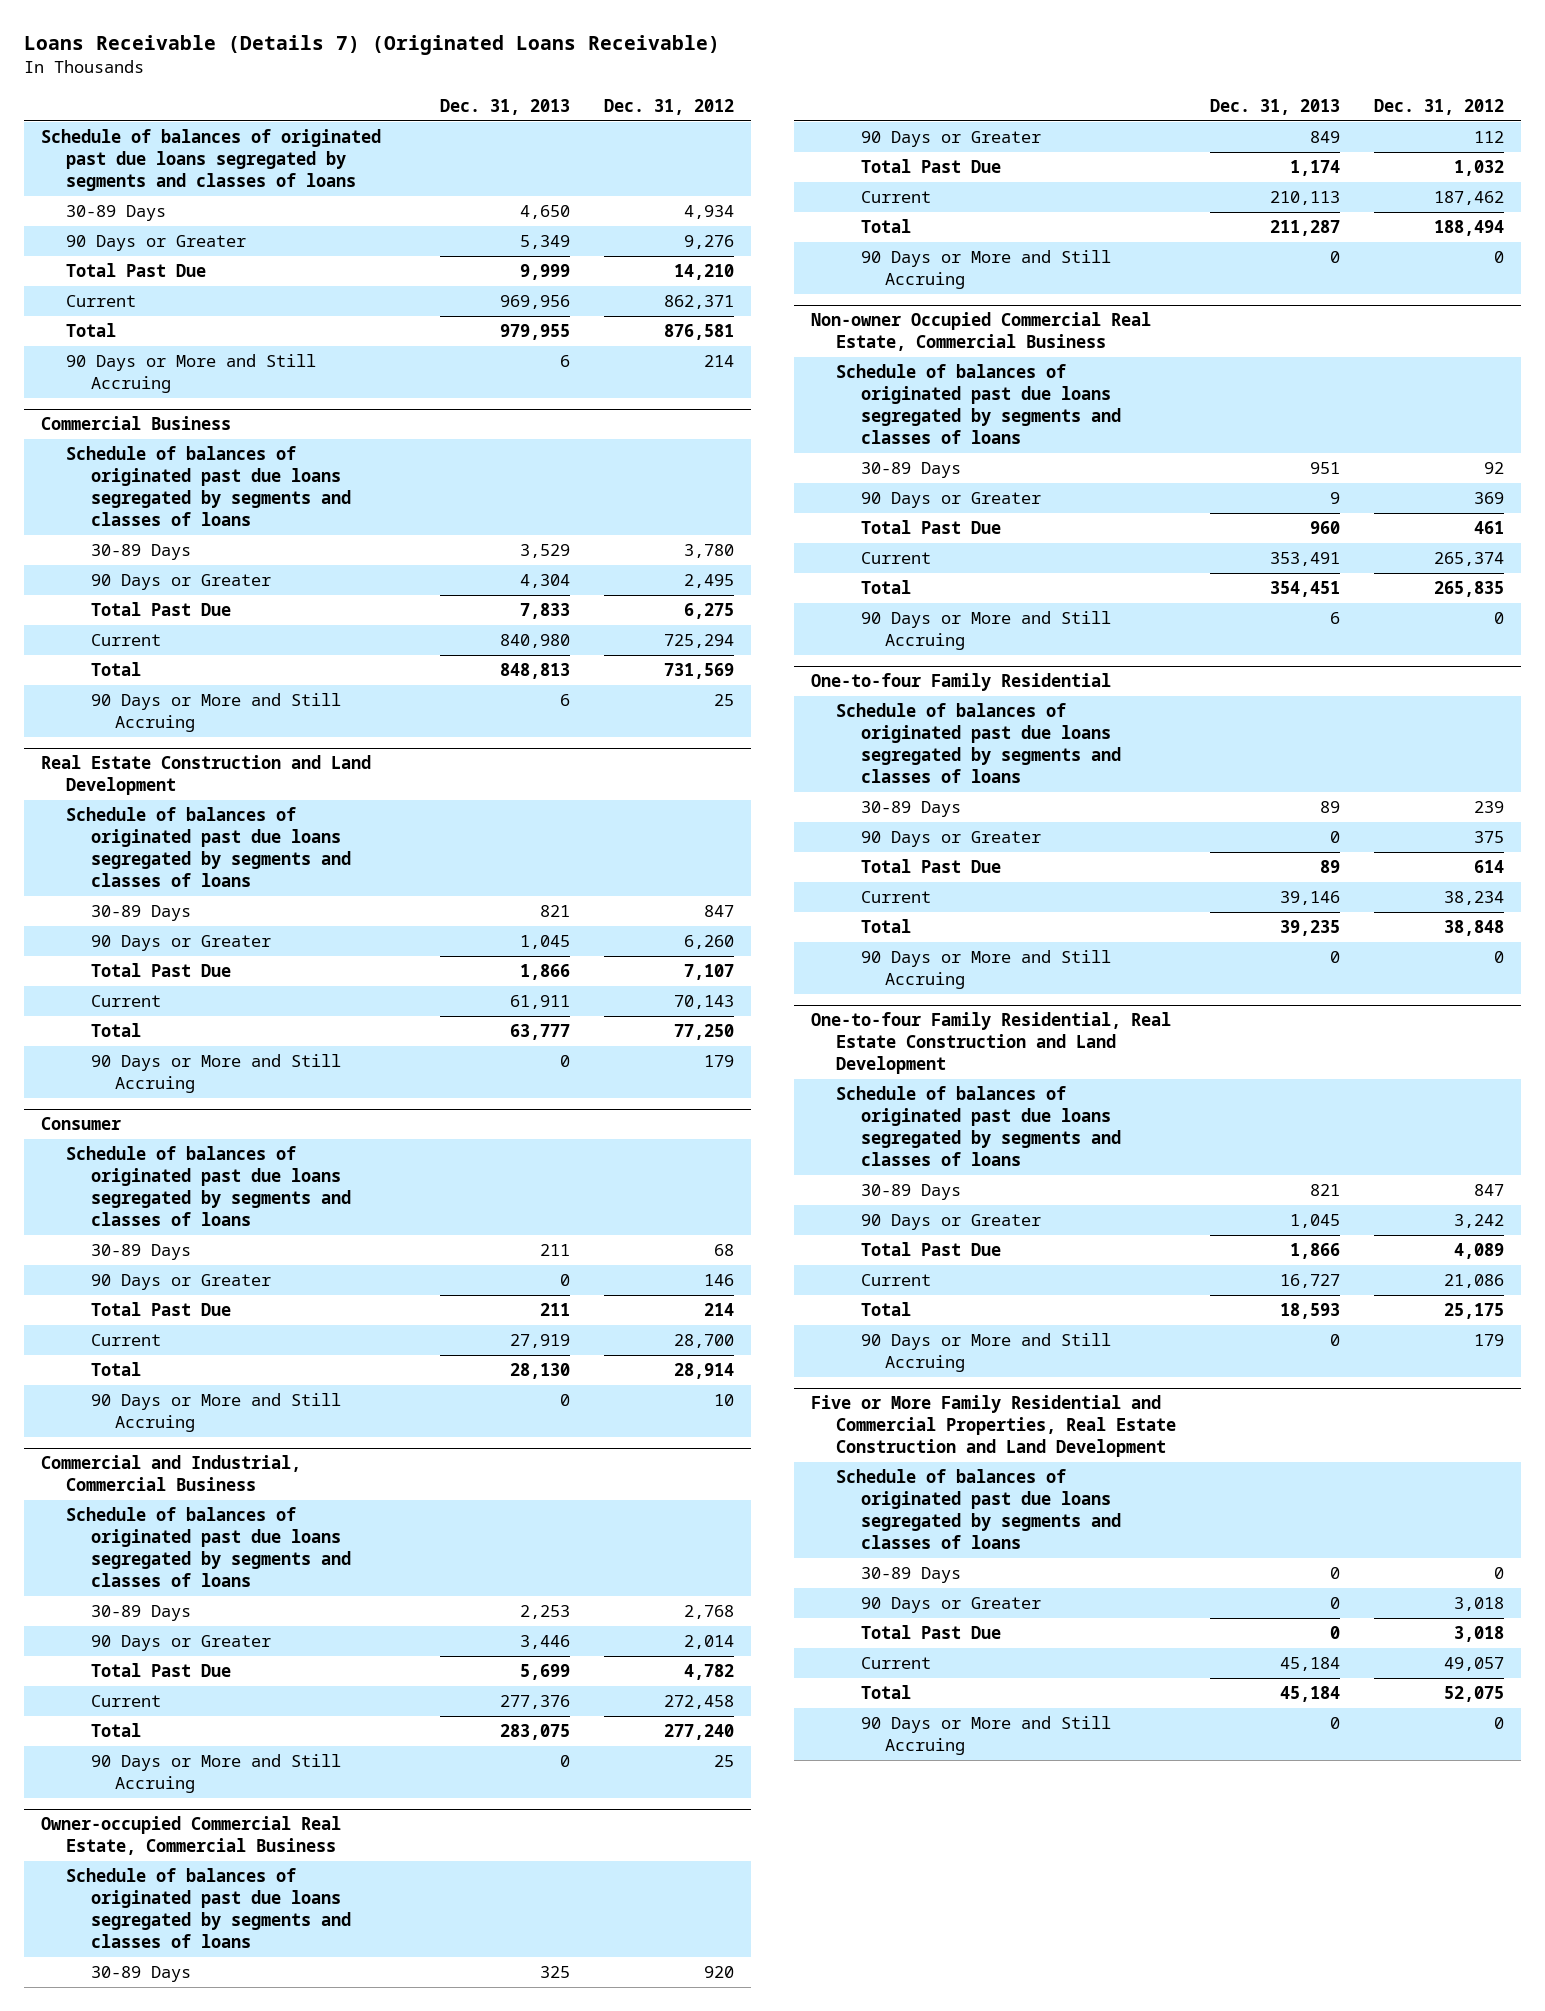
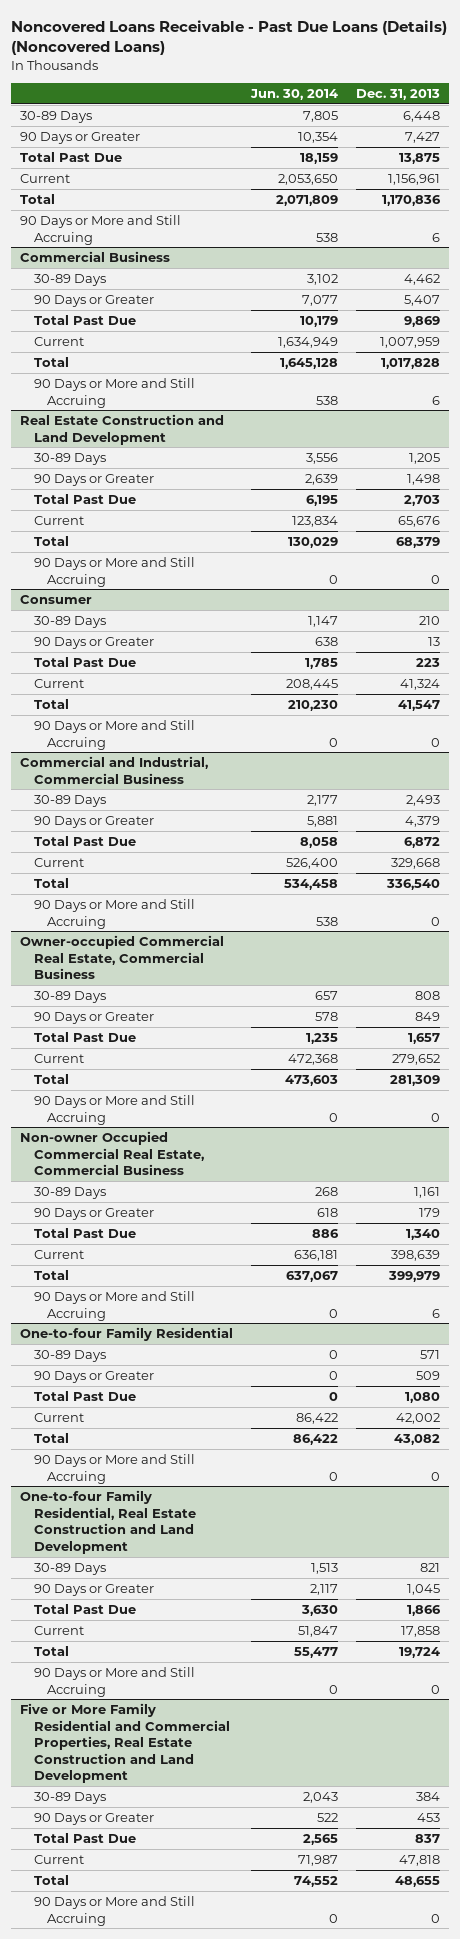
[24,35,721,56] Loans Receivable (Details 7) (Originated Loans Receivable) -> [11,19,448,55] Noncovered Loans Receivable - Past Due Loans (Details) (Noncovered Loans)
[604,98,735,115] Dec. 31, 2012 -> none
none -> [250,88,339,100] Jun. 30, 2014
[41,129,382,192] Schedule of balances of originated past due loans segregated by segments and classes of loans -> none
[520,205,571,220] 4,650 -> [403,110,441,122] 6,448
[520,235,571,250] 5,349 -> [405,131,441,143] 7,427
[520,264,571,281] 9,999 -> [399,152,441,164] 13,875
[500,295,571,310] 969,956 -> [388,173,441,185] 1,156,961
[500,324,571,341] 979,955 -> [382,194,442,206] 1,170,836
[65,446,351,527] Schedule of balances of originated past due loans segregated by segments and classes of loans -> none
[520,544,571,559] 3,529 -> [404,273,441,285] 4,462
[520,574,571,589] 4,304 -> [404,294,441,306] 5,407
[520,603,571,620] 7,833 -> [404,315,441,327] 9,869
[500,634,571,649] 840,980 -> [380,336,441,348] 1,007,959
[500,663,571,680] 848,813 -> [381,357,441,369] 1,017,828
[65,807,351,888] Schedule of balances of originated past due loans segregated by segments and classes of loans -> none
[540,905,571,918] 821 -> [409,452,441,464] 1,205
[520,935,571,950] 1,045 -> [407,473,441,485] 1,498
[520,964,571,981] 1,866 -> [404,494,441,506] 2,703
[510,995,571,1010] 61,911 -> [398,515,441,527] 65,676
[510,1024,571,1041] 63,777 -> [396,536,441,548] 68,379
[65,1146,351,1227] Schedule of balances of originated past due loans segregated by segments and classes of loans -> none
[540,1244,571,1257] 211 -> [419,615,441,625] 210
[560,1274,571,1287] 0 -> [428,636,441,646] 13
[540,1303,571,1317] 211 -> [416,657,441,667] 223
[510,1334,571,1349] 27,919 -> [400,678,441,690] 41,324
[510,1363,571,1380] 28,130 -> [398,699,441,711] 41,547
[65,1507,351,1588] Schedule of balances of originated past due loans segregated by segments and classes of loans -> none
[520,1605,571,1620] 2,253 -> [406,794,441,806] 2,493
[520,1635,571,1650] 3,446 -> [405,815,441,827] 4,379
[520,1664,571,1681] 5,699 -> [404,836,441,848] 6,872
[500,1695,571,1710] 277,376 -> [391,857,441,869] 329,668
[500,1724,571,1741] 283,075 -> [386,878,441,890] 336,540
[65,1868,351,1949] Schedule of balances of originated past due loans segregated by segments and classes of loans -> none
[540,1966,571,1979] 325 -> [415,990,441,1000] 808
[1290,160,1341,177] 1,174 -> [408,1032,441,1044] 1,657
[1270,191,1341,206] 210,113 -> [392,1053,441,1065] 279,652
[1270,220,1341,237] 211,287 -> [390,1074,441,1086] 281,309
[835,364,1121,445] Schedule of balances of originated past due loans segregated by segments and classes of loans -> none
[1310,462,1341,475] 951 -> [414,1186,441,1198] 1,161
[1330,492,1341,505] 9 -> [419,1207,441,1217] 179
[1310,521,1341,535] 960 -> [406,1228,441,1240] 1,340
[1270,552,1341,567] 353,491 -> [391,1249,441,1261] 398,639
[1270,581,1341,598] 354,451 -> [388,1270,441,1282] 399,979
[835,703,1121,784] Schedule of balances of originated past due loans segregated by segments and classes of loans -> none
[1320,801,1341,814] 89 -> [420,1349,441,1359] 571
[1330,831,1341,844] 0 -> [416,1370,441,1380] 509
[1320,860,1341,874] 89 -> [405,1391,441,1403] 1,080
[1280,891,1341,906] 39,146 -> [396,1412,441,1424] 42,002
[1280,920,1341,937] 39,235 -> [394,1433,441,1445] 43,082
[835,1086,1121,1167] Schedule of balances of originated past due loans segregated by segments and classes of loans -> none
[1280,1274,1341,1289] 16,727 -> [401,1625,441,1637] 17,858
[1280,1303,1341,1320] 18,593 -> [399,1646,441,1658] 19,724
[835,1469,1121,1550] Schedule of balances of originated past due loans segregated by segments and classes of loans -> none
[1330,1567,1341,1580] 0 -> [416,1791,441,1801] 384
[1330,1597,1341,1610] 0 -> [417,1812,441,1822] 453
[1330,1626,1341,1640] 0 -> [415,1833,441,1843] 837
[1280,1657,1341,1672] 45,184 -> [399,1854,441,1866] 47,818
[1280,1686,1341,1703] 45,184 -> [395,1875,441,1887] 48,655

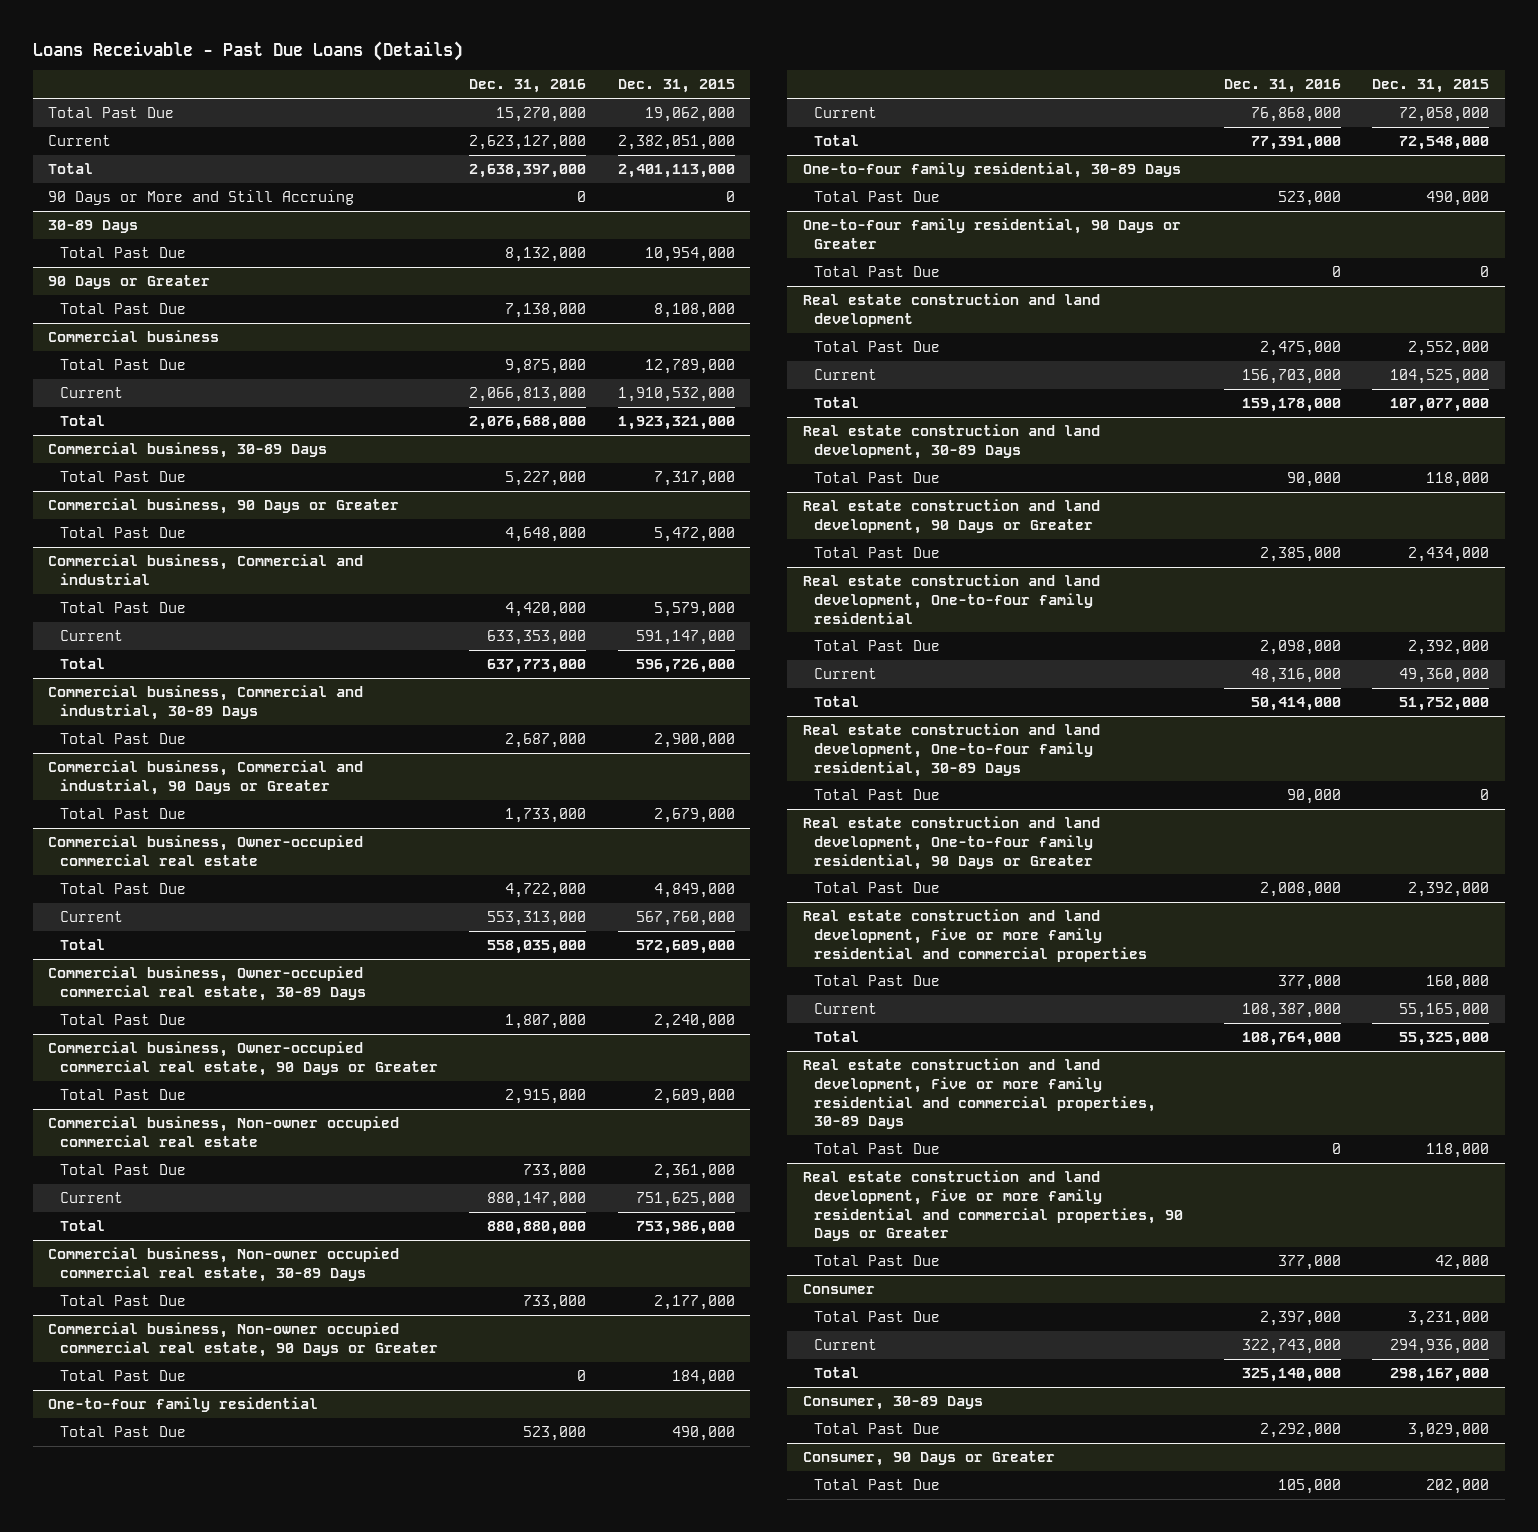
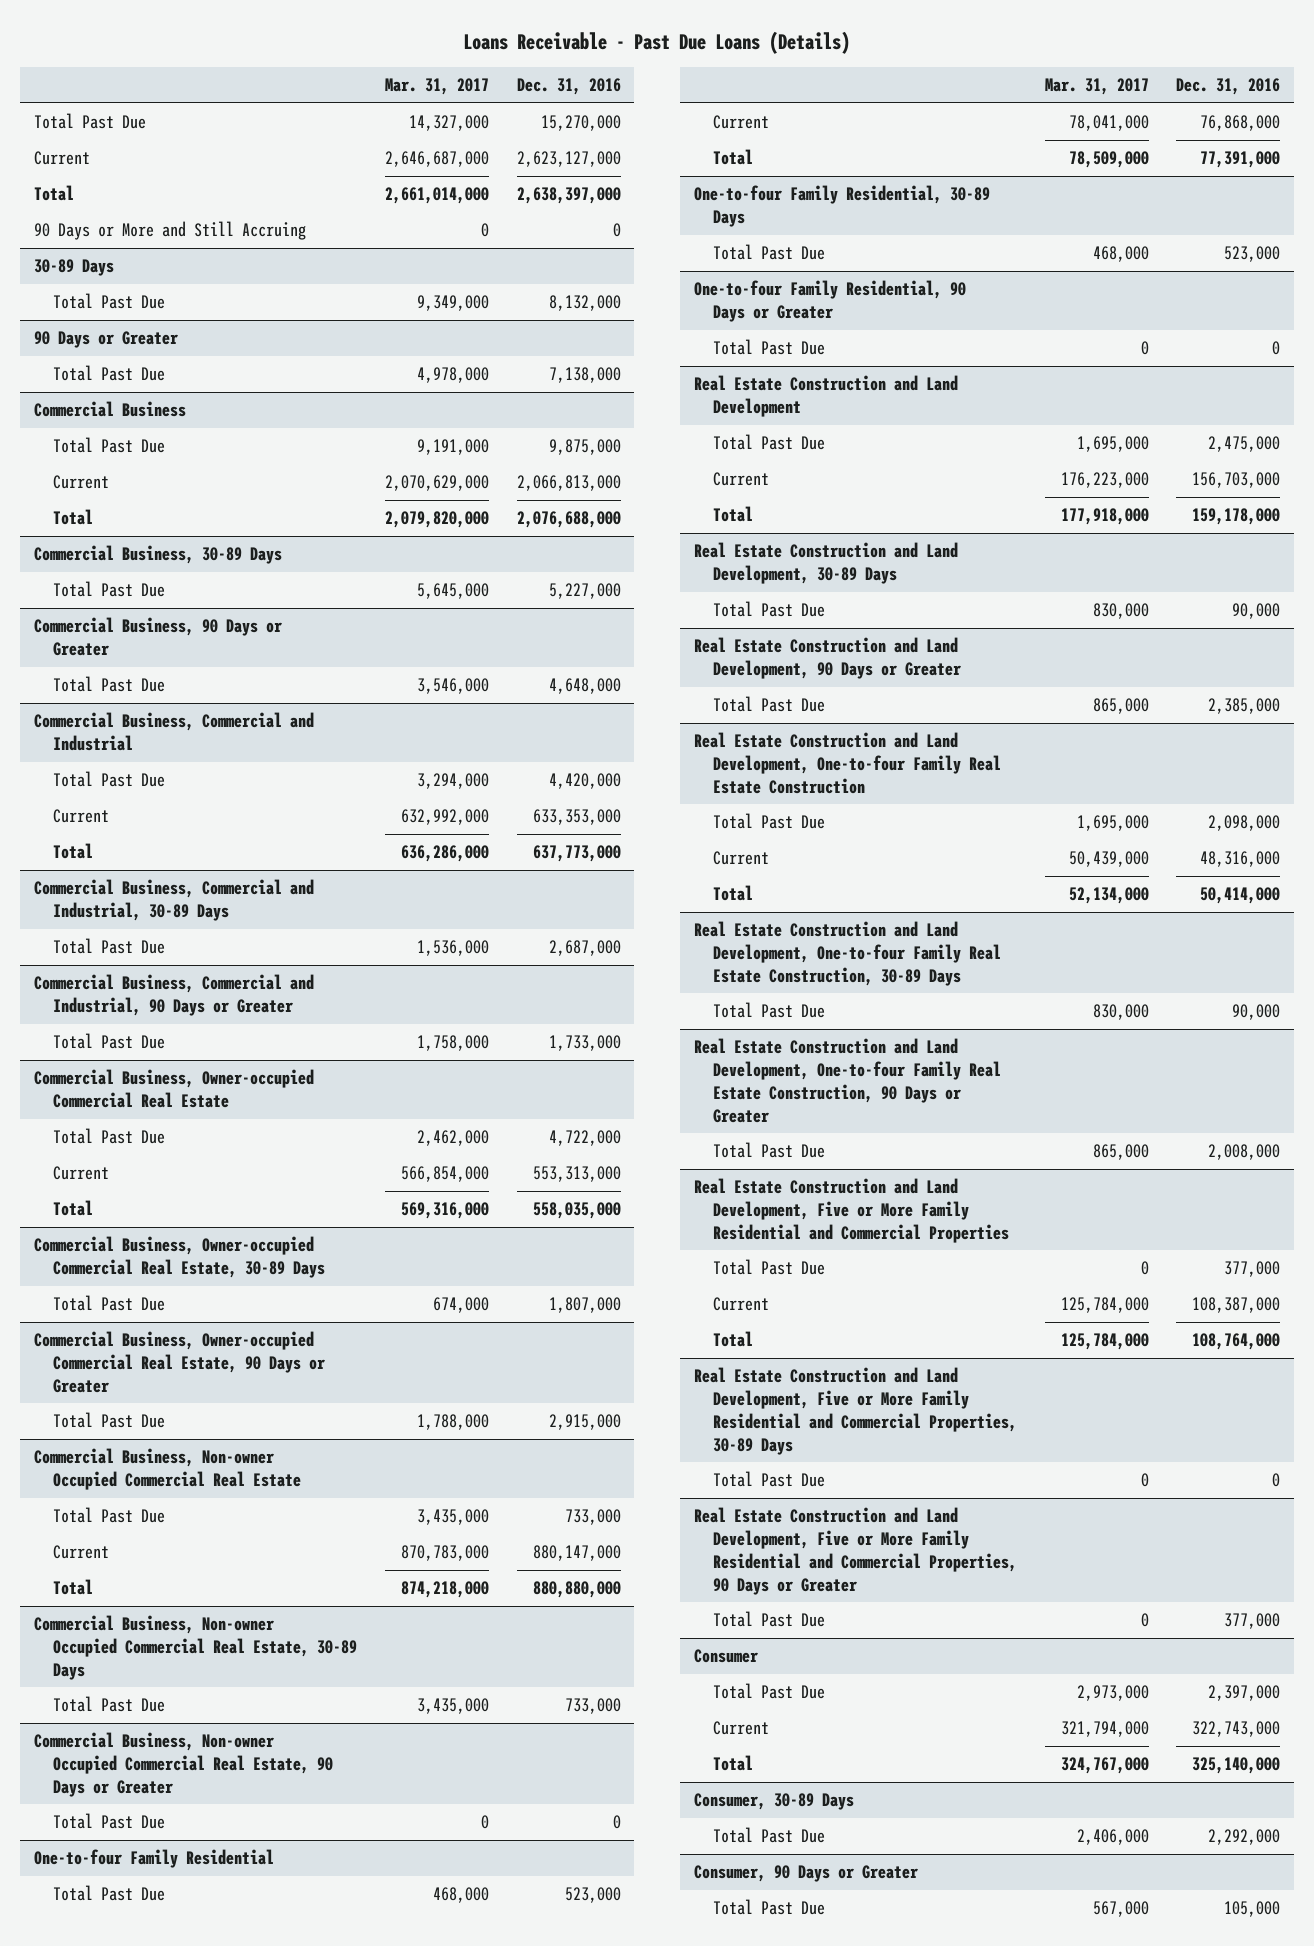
[617,79,735,94] Dec. 31, 2015 -> none
none -> [385,78,490,96] Mar. 31, 2017
[48,330,220,343] Commercial business -> [34,401,187,418] Commercial Business
[48,442,328,459] Commercial business, 30-89 Days -> [34,545,283,565] Commercial Business, 30-89 Days
[48,498,400,515] Commercial business, 90 Days or Greater -> [34,617,283,657] Commercial Business, 90 Days or Greater
[48,554,364,585] Commercial business, Commercial and industrial -> [34,712,315,752] Commercial Business, Commercial and Industrial
[48,685,364,720] Commercial business, Commercial and industrial, 30-89 Days -> [34,879,315,922] Commercial Business, Commercial and Industrial, 30-89 Days
[48,760,364,795] Commercial business, Commercial and industrial, 90 Days or Greater -> [34,974,315,1017] Commercial Business, Commercial and Industrial, 90 Days or Greater
[48,835,364,866] Commercial business, Owner-occupied commercial real estate -> [34,1069,315,1109] Commercial Business, Owner-occupied Commercial Real Estate
[48,966,367,1001] Commercial business, Owner-occupied commercial real estate, 30-89 Days -> [34,1236,326,1279] Commercial Business, Owner-occupied Commercial Real Estate, 30-89 Days
[48,1041,439,1076] Commercial business, Owner-occupied commercial real estate, 90 Days or Greater -> [34,1331,326,1393] Commercial Business, Owner-occupied Commercial Real Estate, 90 Days or Greater
[48,1116,400,1147] Commercial business, Non-owner occupied commercial real estate -> [34,1448,302,1491] Commercial Business, Non-owner Occupied Commercial Real Estate
[48,1247,400,1282] Commercial business, Non-owner occupied commercial real estate, 30-89 Days -> [34,1615,358,1680] Commercial Business, Non-owner Occupied Commercial Real Estate, 30-89 Days
[48,1322,439,1357] Commercial business, Non-owner occupied commercial real estate, 90 Days or Greater -> [34,1732,334,1797] Commercial Business, Non-owner Occupied Commercial Real Estate, 90 Days or Greater
[48,1397,319,1413] One-to-four family residential -> [34,1849,275,1869] One-to-four Family Residential
[802,162,1181,179] One-to-four family residential, 30-89 Days -> [693,185,990,228] One-to-four Family Residential, 30-89 Days
[802,218,1181,249] One-to-four family residential, 90 Days or Greater -> [693,280,966,323] One-to-four Family Residential, 90 Days or Greater
[802,293,1100,327] Real estate construction and land development -> [693,375,958,418] Real Estate Construction and Land Development
[802,424,1100,459] Real estate construction and land development, 30-89 Days -> [693,542,958,585] Real Estate Construction and Land Development, 30-89 Days
[802,499,1100,534] Real estate construction and land development, 90 Days or Greater -> [693,637,961,680] Real Estate Construction and Land Development, 90 Days or Greater
[802,574,1100,624] Real estate construction and land development, One-to-four family residential -> [693,732,1001,794] Real Estate Construction and Land Development, One-to-four Family Real Estate Construction
[802,723,1100,777] Real estate construction and land development, One-to-four family residential, 30-89 Days -> [693,921,1001,986] Real Estate Construction and Land Development, One-to-four Family Real Estate Construction, 30-89 Days
[802,816,1100,870] Real estate construction and land development, One-to-four family residential, 90 Days or Greater -> [693,1038,1001,1123] Real Estate Construction and Land Development, One-to-four Family Real Estate Construction, 90 Days or Greater
[802,909,1148,962] Real estate construction and land development, Five or more family residential and commercial properties -> [693,1178,1009,1243] Real Estate Construction and Land Development, Five or More Family Residential and Commercial Properties
[802,1058,1157,1130] Real estate construction and land development, Five or more family residential and commercial properties, 30-89 Days -> [693,1367,1017,1455] Real Estate Construction and Land Development, Five or More Family Residential and Commercial Properties, 30-89 Days
[802,1170,1184,1242] Real estate construction and land development, Five or more family residential and commercial properties, 90 Days or Greater -> [693,1507,1017,1595] Real Estate Construction and Land Development, Five or More Family Residential and Commercial Properties, 90 Days or Greater

